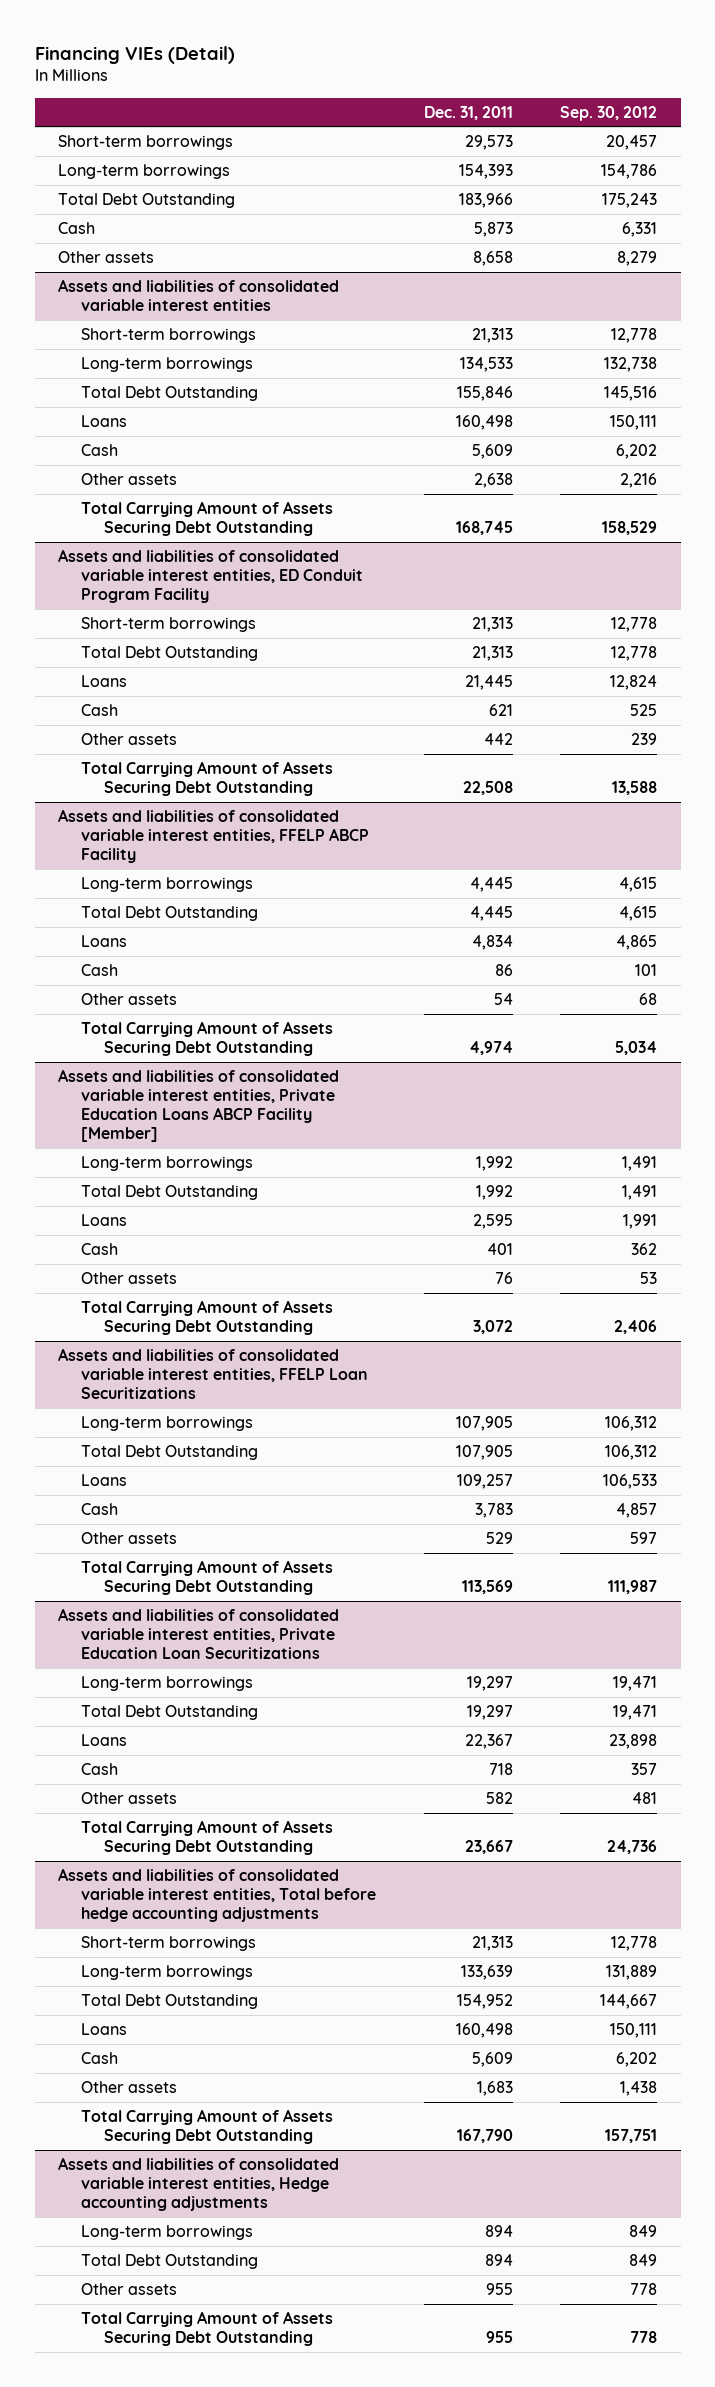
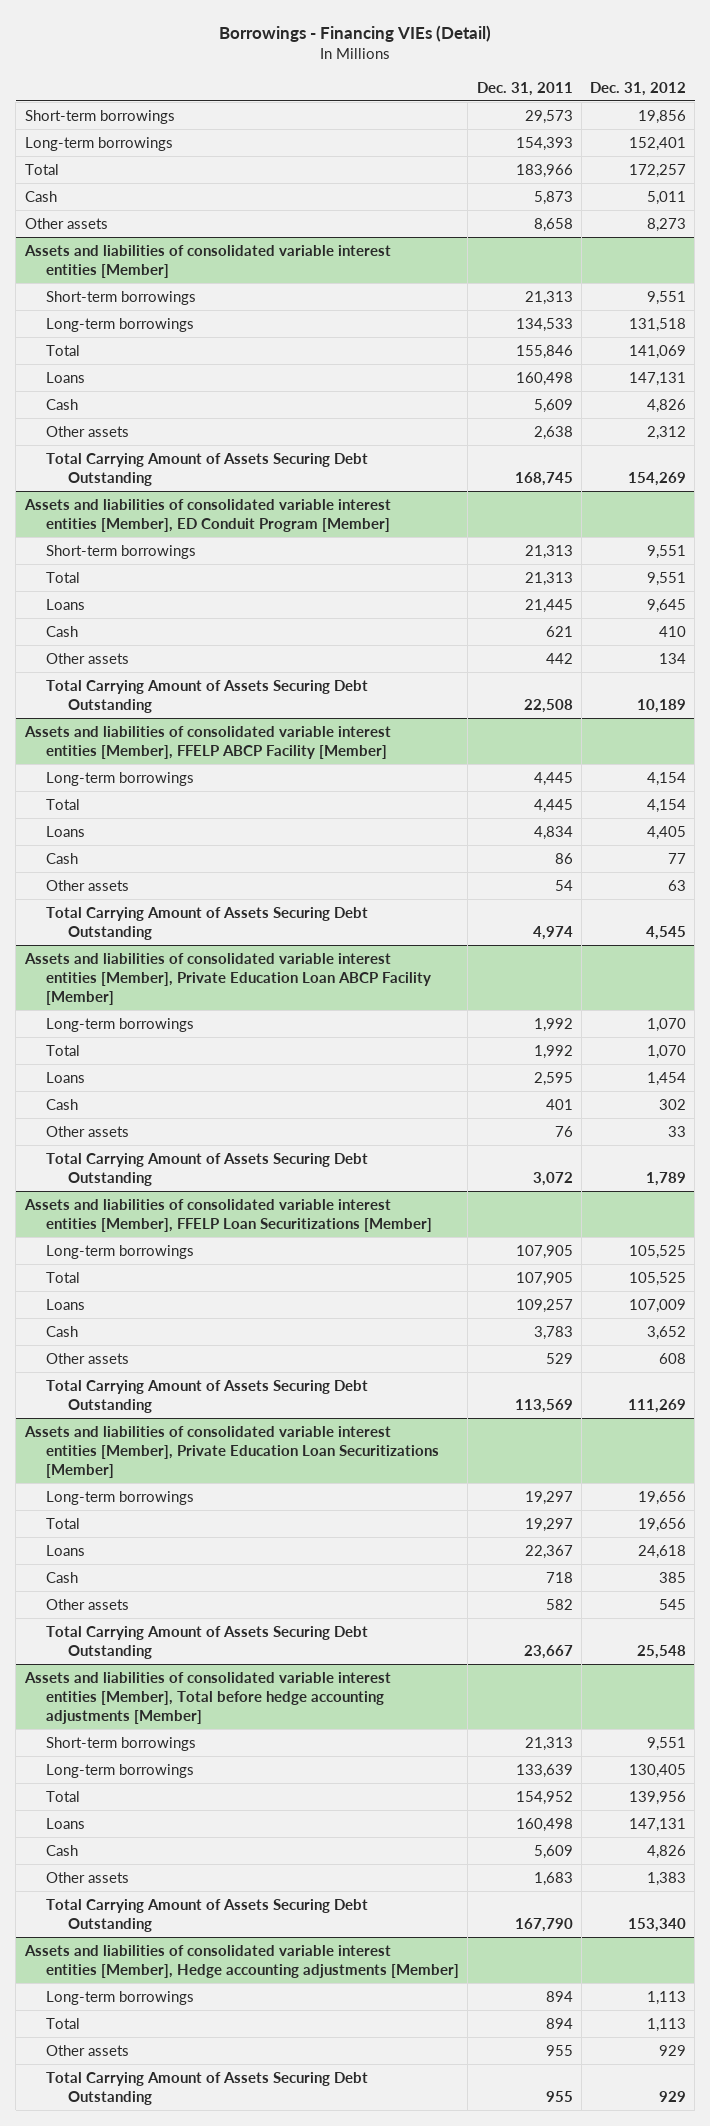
[34,45,235,64] Financing VIEs (Detail) -> [219,24,492,42] Borrowings - Financing VIEs (Detail)
[559,105,657,121] Sep. 30, 2012 -> none
none -> [589,81,686,96] Dec. 31, 2012
[58,193,236,209] Total Debt Outstanding -> [24,163,59,175] Total
[58,279,340,312] Assets and liabilities of consolidated variable interest entities -> [23,244,391,278] Assets and liabilities of consolidated variable interest entities [Member]
[81,386,259,402] Total Debt Outstanding -> [46,344,81,356] Total
[58,549,364,604] Assets and liabilities of consolidated variable interest entities, ED Conduit Program Facility -> [23,498,391,532] Assets and liabilities of consolidated variable interest entities [Member], ED Conduit Program [Member]
[81,646,259,662] Total Debt Outstanding -> [46,571,81,583] Total
[58,809,370,864] Assets and liabilities of consolidated variable interest entities, FFELP ABCP Facility -> [23,725,391,759] Assets and liabilities of consolidated variable interest entities [Member], FFELP ABCP Facility [Member]
[81,906,259,922] Total Debt Outstanding -> [46,798,81,810] Total
[58,1069,340,1143] Assets and liabilities of consolidated variable interest entities, Private Education Loans ABCP Facility [Member] -> [23,952,432,1006] Assets and liabilities of consolidated variable interest entities [Member], Private Education Loan ABCP Facility [Member]
[81,1185,259,1201] Total Debt Outstanding -> [46,1044,81,1056] Total
[58,1348,369,1400] Assets and liabilities of consolidated variable interest entities, FFELP Loan Securitizations -> [23,1198,433,1232] Assets and liabilities of consolidated variable interest entities [Member], FFELP Loan Securitizations [Member]
[81,1445,259,1461] Total Debt Outstanding -> [46,1271,81,1283] Total
[58,1608,340,1660] Assets and liabilities of consolidated variable interest entities, Private Education Loan Securitizations -> [23,1425,440,1479] Assets and liabilities of consolidated variable interest entities [Member], Private Education Loan Securitizations [Member]
[81,1705,259,1721] Total Debt Outstanding -> [46,1517,81,1529] Total
[58,1868,377,1923] Assets and liabilities of consolidated variable interest entities, Total before hedge accounting adjustments -> [23,1671,391,1725] Assets and liabilities of consolidated variable interest entities [Member], Total before hedge accounting adjustments [Member]
[81,1994,259,2010] Total Debt Outstanding -> [46,1790,81,1802] Total
[58,2157,340,2212] Assets and liabilities of consolidated variable interest entities, Hedge accounting adjustments -> [23,1944,460,1978] Assets and liabilities of consolidated variable interest entities [Member], Hedge accounting adjustments [Member]
[81,2254,259,2270] Total Debt Outstanding -> [46,2017,81,2029] Total

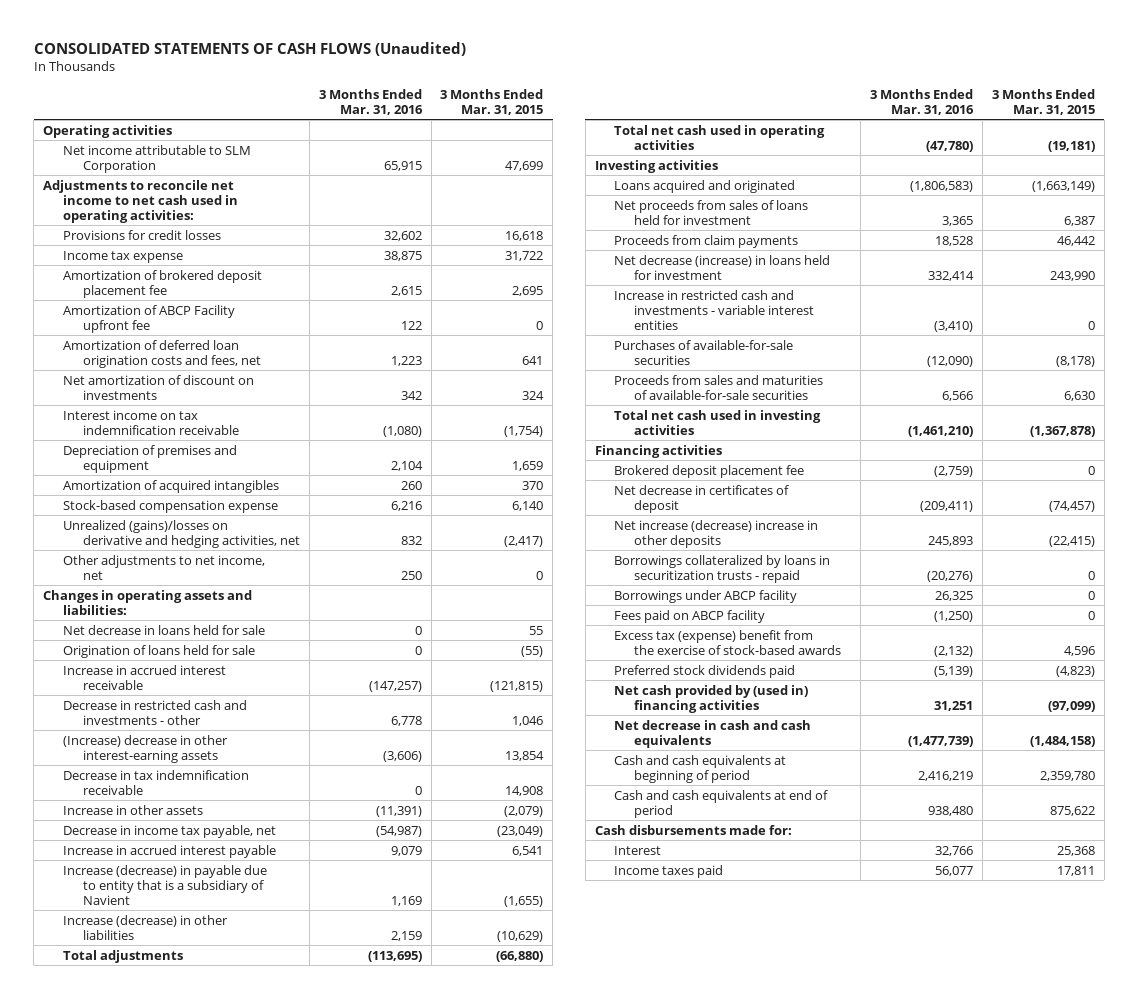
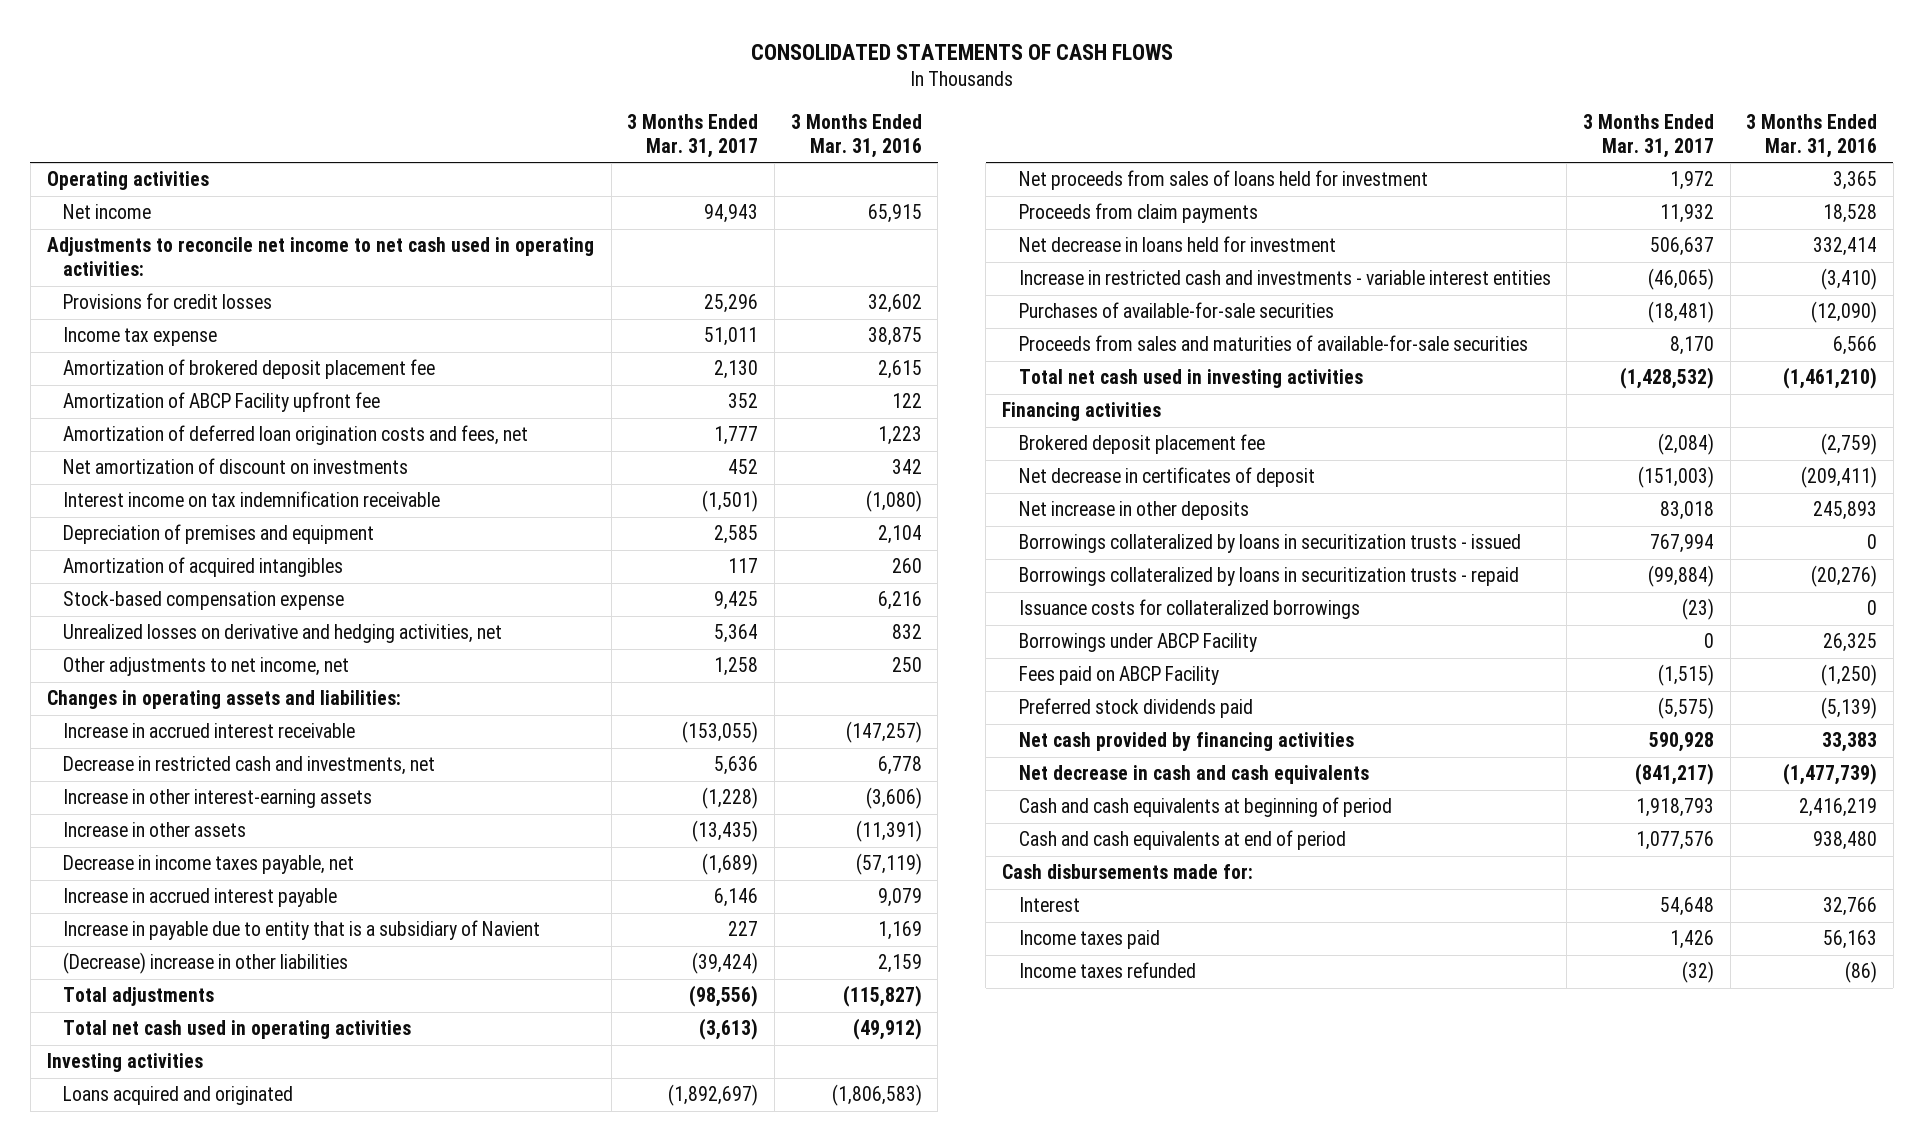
[33,41,466,56] CONSOLIDATED STATEMENTS OF CASH FLOWS (Unaudited) -> [750,44,1173,61] CONSOLIDATED STATEMENTS OF CASH FLOWS
[440,88,544,115] 3 Months Ended Mar. 31, 2015 -> none
none -> [627,113,759,158] 3 Months Ended Mar. 31, 2017
[62,144,251,173] Net income attributable to SLM Corporation -> [62,204,151,220] Net income
[62,519,300,548] Unrealized (gains)/losses on derivative and hedging activities, net -> [62,624,502,644] Unrealized losses on derivative and hedging activities, net
[62,624,265,635] Net decrease in loans held for sale -> none
[62,644,255,658] Origination of loans held for sale -> none
[62,769,249,795] Decrease in tax indemnification receivable -> none
[62,699,247,725] Decrease in restricted cash and investments - other -> [62,756,435,776] Decrease in restricted cash and investments, net
[62,734,228,763] (Increase) decrease in other interest-earning assets -> [62,789,372,809] Increase in other interest-earning assets
[62,824,276,838] Decrease in income tax payable, net -> [62,855,354,875] Decrease in income taxes payable, net
[375,825,422,837] (54,987) -> [855,853,922,876] (57,119)
[62,864,267,905] Increase (decrease) in payable due to entity that is a subsidiary of Navient -> [62,920,540,941] Increase in payable due to entity that is a subsidiary of Navient
[62,914,228,940] Increase (decrease) in other liabilities -> [62,952,348,975] (Decrease) increase in other liabilities
[367,950,422,962] (113,695) -> [842,985,922,1008] (115,827)
[926,140,974,152] (47,780) -> [852,1018,922,1041] (49,912)
[614,254,831,280] Net decrease (increase) in loans held for investment -> [1018,236,1336,253] Net decrease in loans held for investment
[614,519,819,548] Net increase (decrease) increase in other deposits -> [1018,501,1249,521] Net increase in other deposits
none -> [1018,534,1521,554] Borrowings collateralized by loans in securitization trusts - issued
[614,629,842,655] Excess tax (expense) benefit from the exercise of stock-based awards -> none
none -> [1018,599,1360,620] Issuance costs for collateralized borrowings
[614,589,798,603] Borrowings under ABCP facility -> [1018,633,1257,653] Borrowings under ABCP Facility
[614,609,766,623] Fees paid on ABCP facility -> [1018,666,1219,686] Fees paid on ABCP Facility
[614,684,809,713] Net cash provided by (used in) financing activities -> [1018,732,1354,752] Net cash provided by financing activities
[934,700,974,711] 31,251 -> [1822,732,1878,753] 33,383
[935,865,974,876] 56,077 -> [1823,930,1878,950] 56,163
none -> [1018,962,1196,979] Income taxes refunded

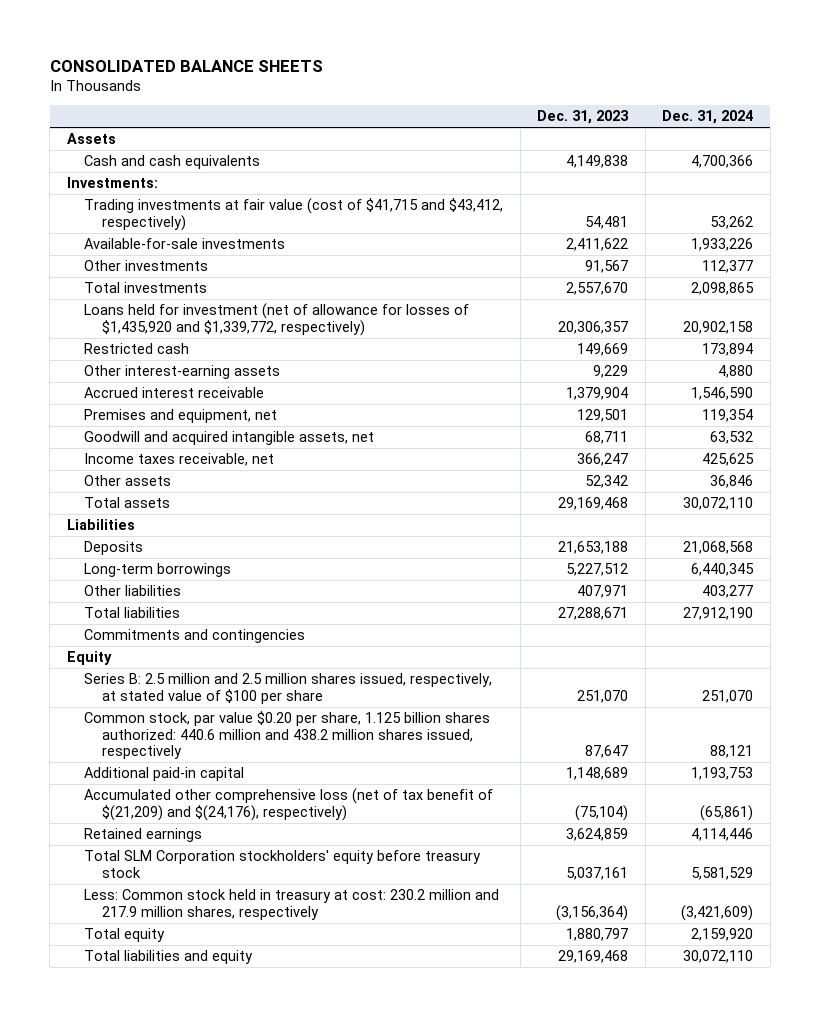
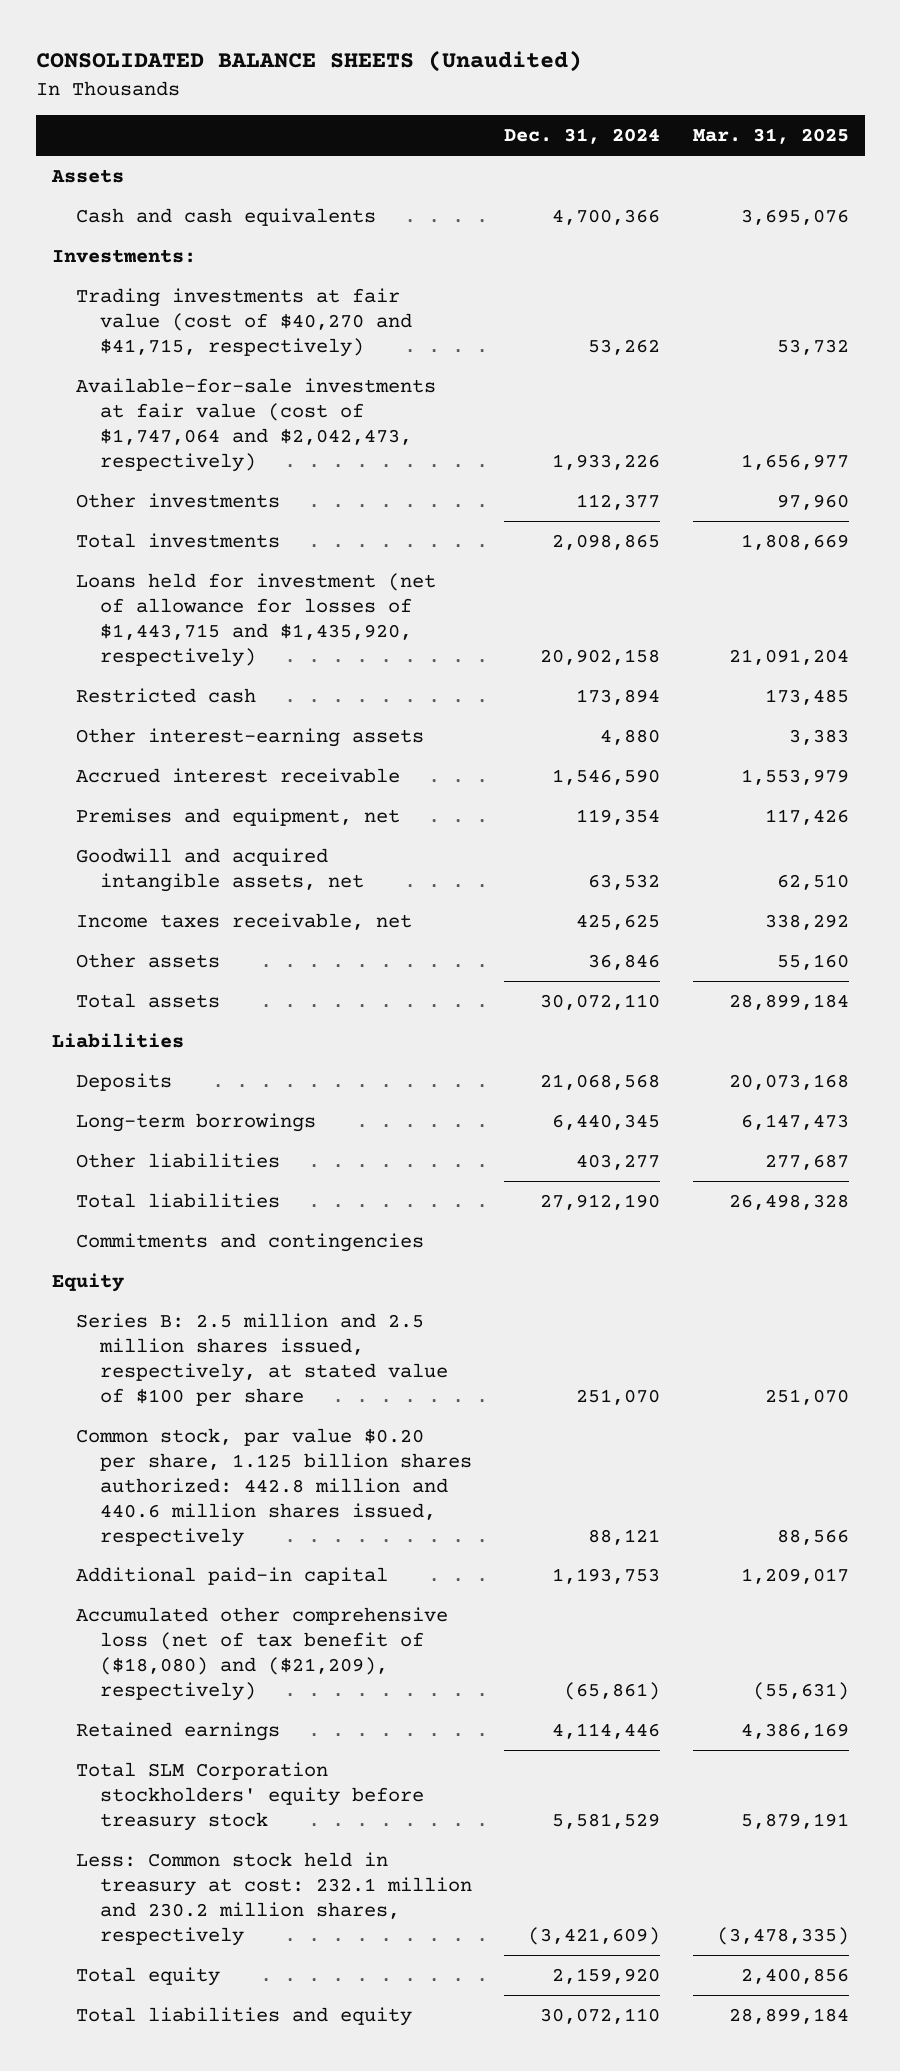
[49,59,323,72] CONSOLIDATED BALANCE SHEETS -> [35,50,582,73] CONSOLIDATED BALANCE SHEETS (Unaudited)
[537,110,630,125] Dec. 31, 2023 -> none
none -> [692,128,849,145] Mar. 31, 2025
[84,198,504,231] Trading investments at fair value (cost of $41,715 and $43,412, respectively) -> [76,287,413,357] Trading investments at fair value (cost of $40,270 and $41,715, respectively)
[84,238,286,250] Available-for-sale investments -> [76,377,437,472] Available-for-sale investments at fair value (cost of $1,747,064 and $2,042,473, respectively)
[84,303,470,336] Loans held for investment (net of allowance for losses of $1,435,920 and $1,339,772, respectively) -> [76,572,437,667] Loans held for investment (net of allowance for losses of $1,443,715 and $1,435,920, respectively)
[84,711,491,760] Common stock, par value $0.20 per share, 1.125 billion shares authorized: 440.6 million and 438.2 million shares issued, respectively -> [76,1427,473,1547] Common stock, par value $0.20 per share, 1.125 billion shares authorized: 442.8 million and 440.6 million shares issued, respectively
[84,788,494,821] Accumulated other comprehensive loss (net of tax benefit of $(21,209) and $(24,176), respectively) -> [76,1606,449,1701] Accumulated other comprehensive loss (net of tax benefit of ($18,080) and ($21,209), respectively)
[84,889,500,920] Less: Common stock held in treasury at cost: 230.2 million and 217.9 million shares, respectively -> [76,1851,473,1946] Less: Common stock held in treasury at cost: 232.1 million and 230.2 million shares, respectively

